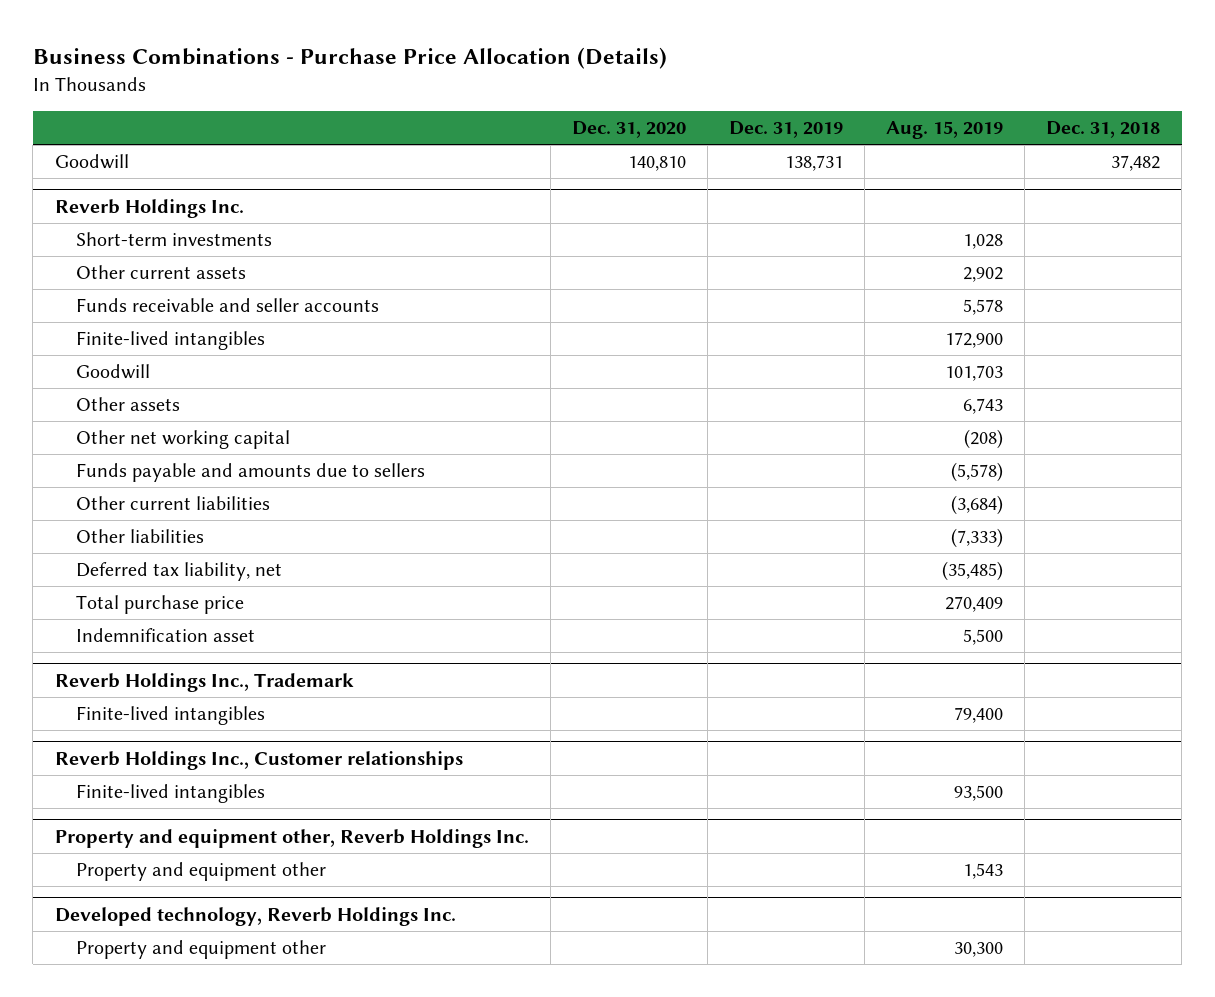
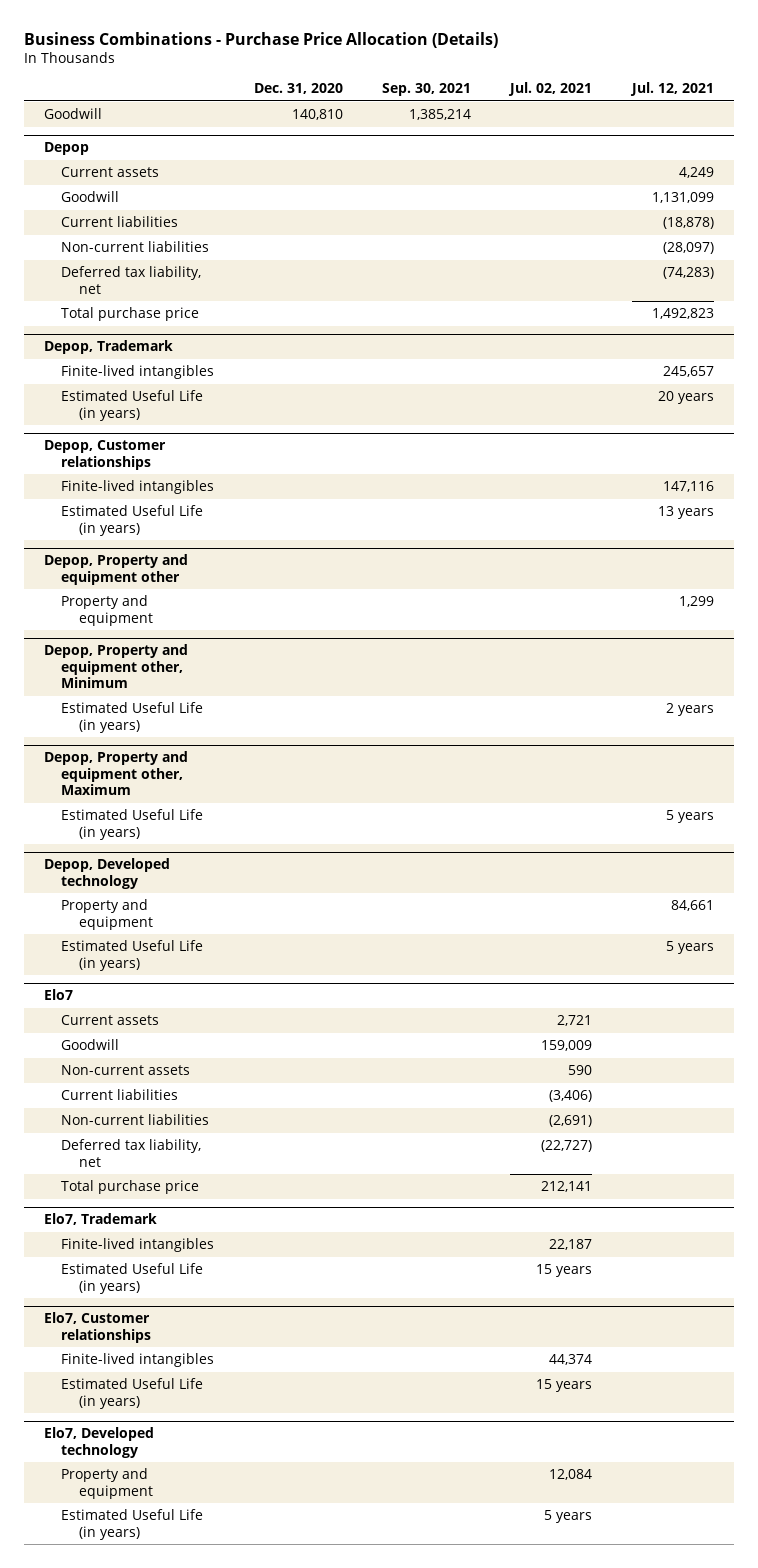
[728,121,843,139] Dec. 31, 2019 -> none
[885,121,1003,140] Aug. 15, 2019 -> none
[1045,121,1160,139] Dec. 31, 2018 -> none
none -> [382,83,472,97] Sep. 30, 2021
none -> [508,82,593,97] Jul. 02, 2021
none -> [629,82,714,97] Jul. 12, 2021
[54,198,244,218] Reverb Holdings Inc. -> none
[75,232,272,247] Short-term investments -> none
[75,265,246,280] Other current assets -> none
[75,298,379,313] Funds receivable and seller accounts -> none
[75,331,265,351] Finite-lived intangibles -> none
[75,364,150,380] Goodwill -> none
[75,397,180,412] Other assets -> none
[75,430,290,450] Other net working capital -> none
[75,463,425,483] Funds payable and amounts due to sellers -> none
[75,496,270,511] Other current liabilities -> none
[75,529,204,544] Other liabilities -> none
[75,562,282,582] Deferred tax liability, net -> none
[75,595,244,615] Total purchase price -> none
[75,628,255,643] Indemnification asset -> none
[54,672,354,692] Reverb Holdings Inc., Trademark -> none
[75,706,265,726] Finite-lived intangibles -> none
[54,750,463,770] Reverb Holdings Inc., Customer relationships -> none
[75,784,265,804] Finite-lived intangibles -> none
[54,906,456,926] Developed technology, Reverb Holdings Inc. -> none
[75,940,326,960] Property and equipment other -> none
none -> [43,142,89,156] Depop
none -> [61,167,160,178] Current assets
none -> [61,191,120,203] Goodwill
none -> [61,216,179,228] Current liabilities
none -> [61,241,210,253] Non-current liabilities
none -> [61,266,202,294] Deferred tax liability, net
none -> [61,307,200,322] Total purchase price
none -> [43,340,173,355] Depop, Trademark
none -> [61,365,215,380] Finite-lived intangibles
none -> [61,390,204,421] Estimated Useful Life (in years)
none -> [43,440,166,470] Depop, Customer relationships
none -> [61,480,215,495] Finite-lived intangibles
none -> [61,505,204,536] Estimated Useful Life (in years)
[54,828,529,848] Property and equipment other, Reverb Holdings Inc. -> [43,554,188,585] Depop, Property and equipment other
[75,862,326,882] Property and equipment other -> [61,595,153,626] Property and equipment
none -> [43,644,188,689] Depop, Property and equipment other, Minimum
none -> [61,702,204,733] Estimated Useful Life (in years)
none -> [43,751,188,796] Depop, Property and equipment other, Maximum
none -> [61,809,204,840] Estimated Useful Life (in years)
none -> [43,858,170,889] Depop, Developed technology
none -> [61,899,153,930] Property and equipment
none -> [61,940,204,971] Estimated Useful Life (in years)
none -> [43,989,73,1001] Elo7
none -> [61,1015,160,1026] Current assets
none -> [61,1039,120,1051] Goodwill
none -> [61,1065,191,1076] Non-current assets
none -> [61,1089,179,1101] Current liabilities
none -> [61,1114,210,1126] Non-current liabilities
none -> [61,1139,202,1167] Deferred tax liability, net
none -> [61,1180,200,1195] Total purchase price
none -> [43,1213,157,1226] Elo7, Trademark
none -> [61,1238,215,1253] Finite-lived intangibles
none -> [61,1263,204,1294] Estimated Useful Life (in years)
none -> [43,1312,152,1343] Elo7, Customer relationships
none -> [61,1353,215,1368] Finite-lived intangibles
none -> [61,1378,204,1409] Estimated Useful Life (in years)
none -> [43,1427,154,1458] Elo7, Developed technology
none -> [61,1468,153,1499] Property and equipment
none -> [61,1509,204,1540] Estimated Useful Life (in years)

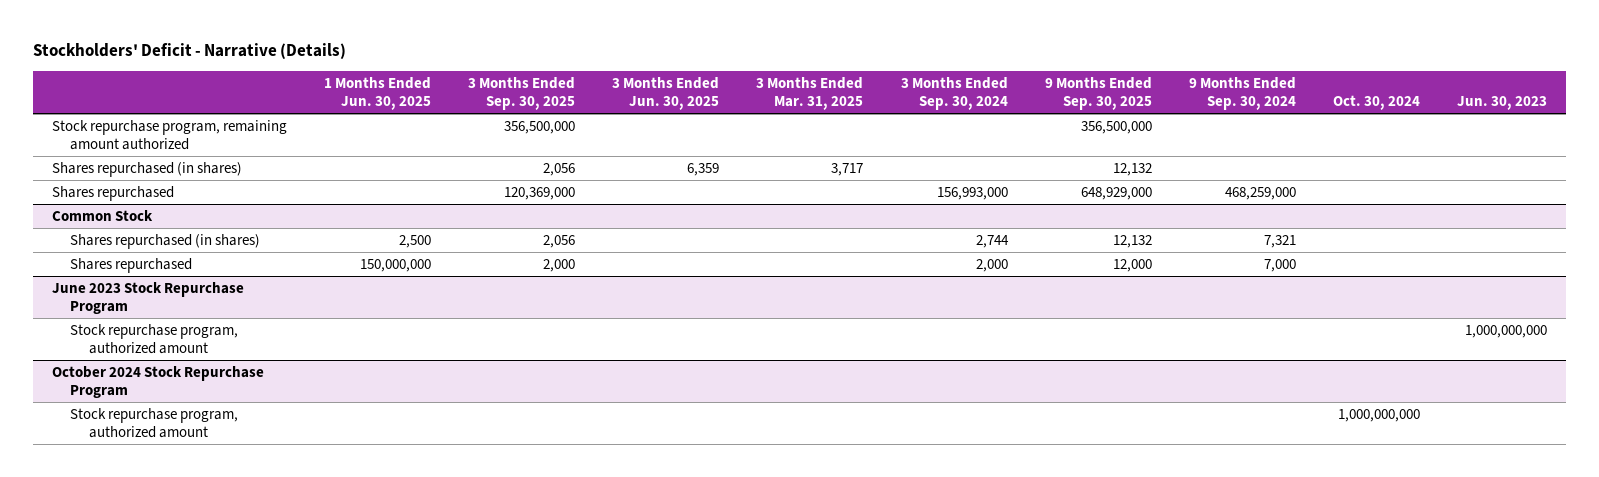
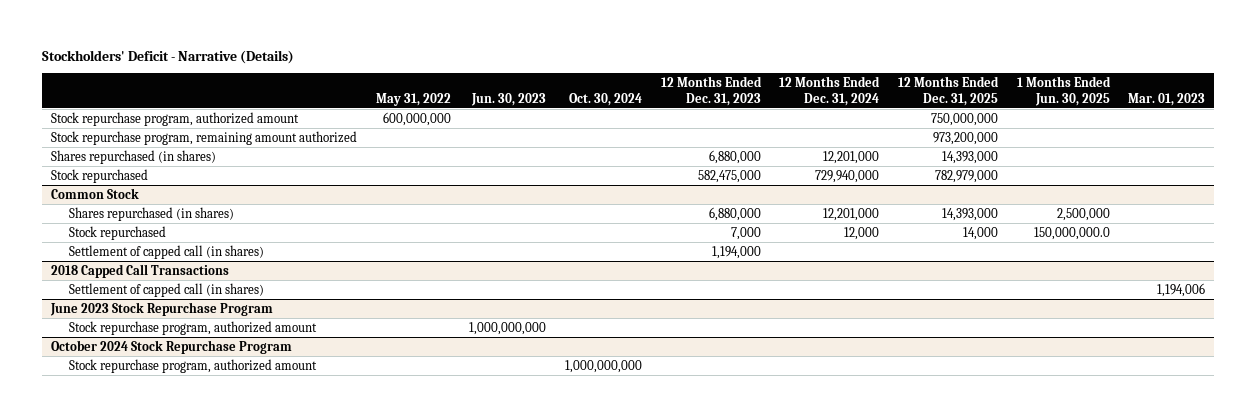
[468,76,576,111] 3 Months Ended Sep. 30, 2025 -> none
[612,76,720,111] 3 Months Ended Jun. 30, 2025 -> none
[756,76,864,111] 3 Months Ended Mar. 31, 2025 -> none
[900,76,1008,111] 3 Months Ended Sep. 30, 2024 -> none
[1044,76,1152,111] 9 Months Ended Sep. 30, 2025 -> none
[1188,76,1296,111] 9 Months Ended Sep. 30, 2024 -> none
none -> [375,92,451,106] May 31, 2022
none -> [660,75,762,106] 12 Months Ended Dec. 31, 2023
none -> [779,75,881,106] 12 Months Ended Dec. 31, 2024
none -> [897,75,999,106] 12 Months Ended Dec. 31, 2025
none -> [1128,92,1206,106] Mar. 01, 2023
none -> [51,111,300,126] Stock repurchase program, authorized amount
[51,185,174,201] Shares repurchased -> [51,168,149,183] Stock repurchased
[398,234,431,248] 2,500 -> [1056,207,1110,221] 2,500,000
[70,257,193,273] Shares repurchased -> [68,225,166,240] Stock repurchased
[359,258,431,272] 150,000,000 -> [1033,226,1110,240] 150,000,000.0
none -> [68,244,264,259] Settlement of capped call (in shares)
none -> [51,263,230,278] 2018 Capped Call Transactions
none -> [68,282,264,297] Settlement of capped call (in shares)

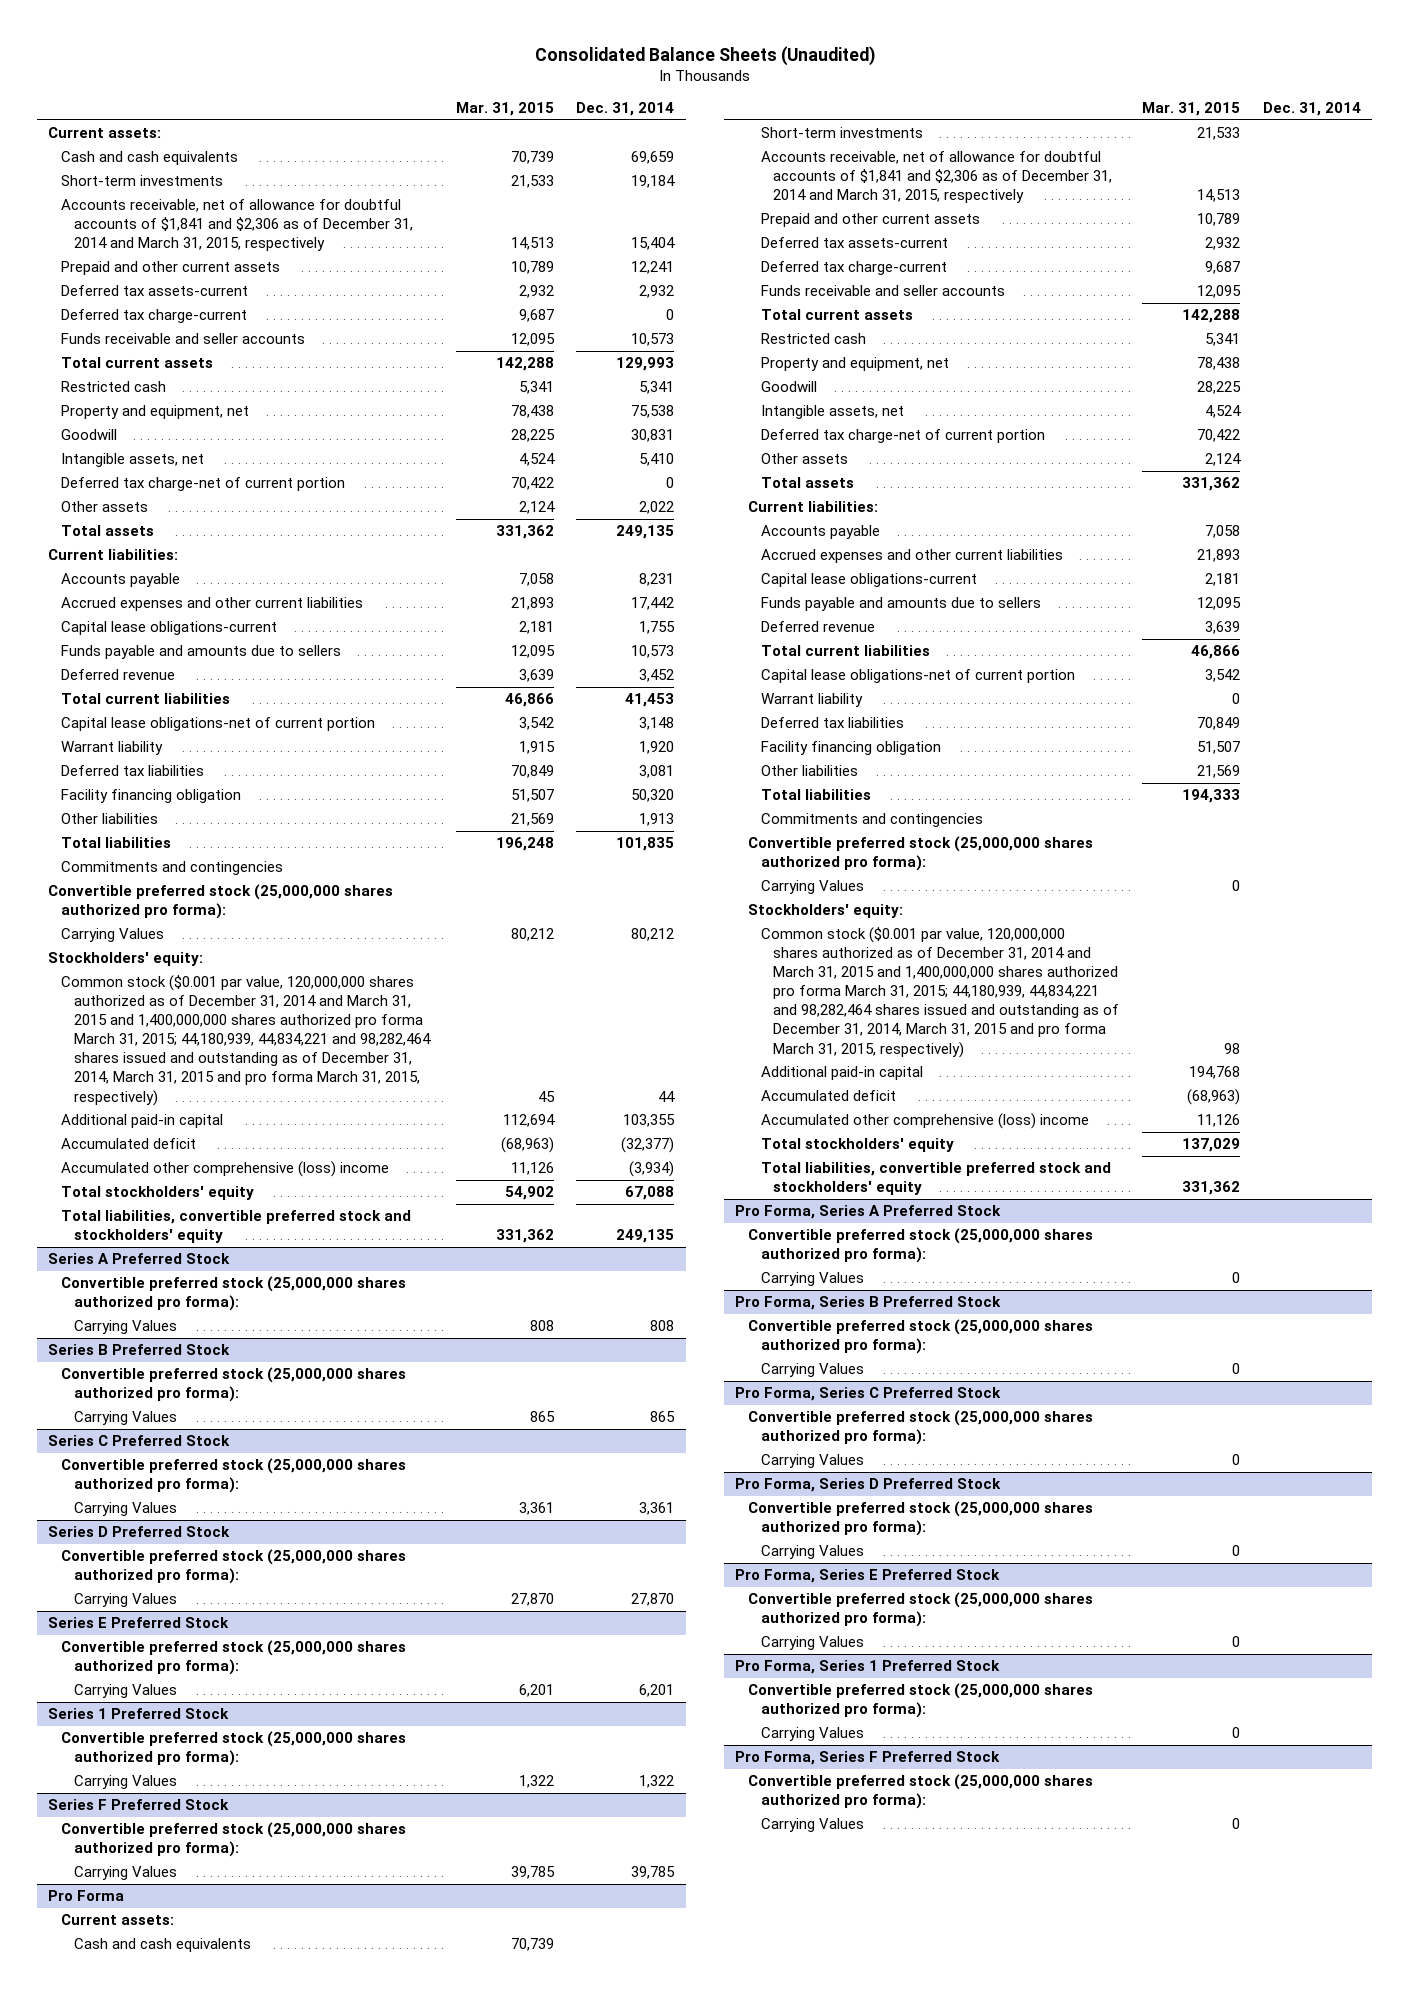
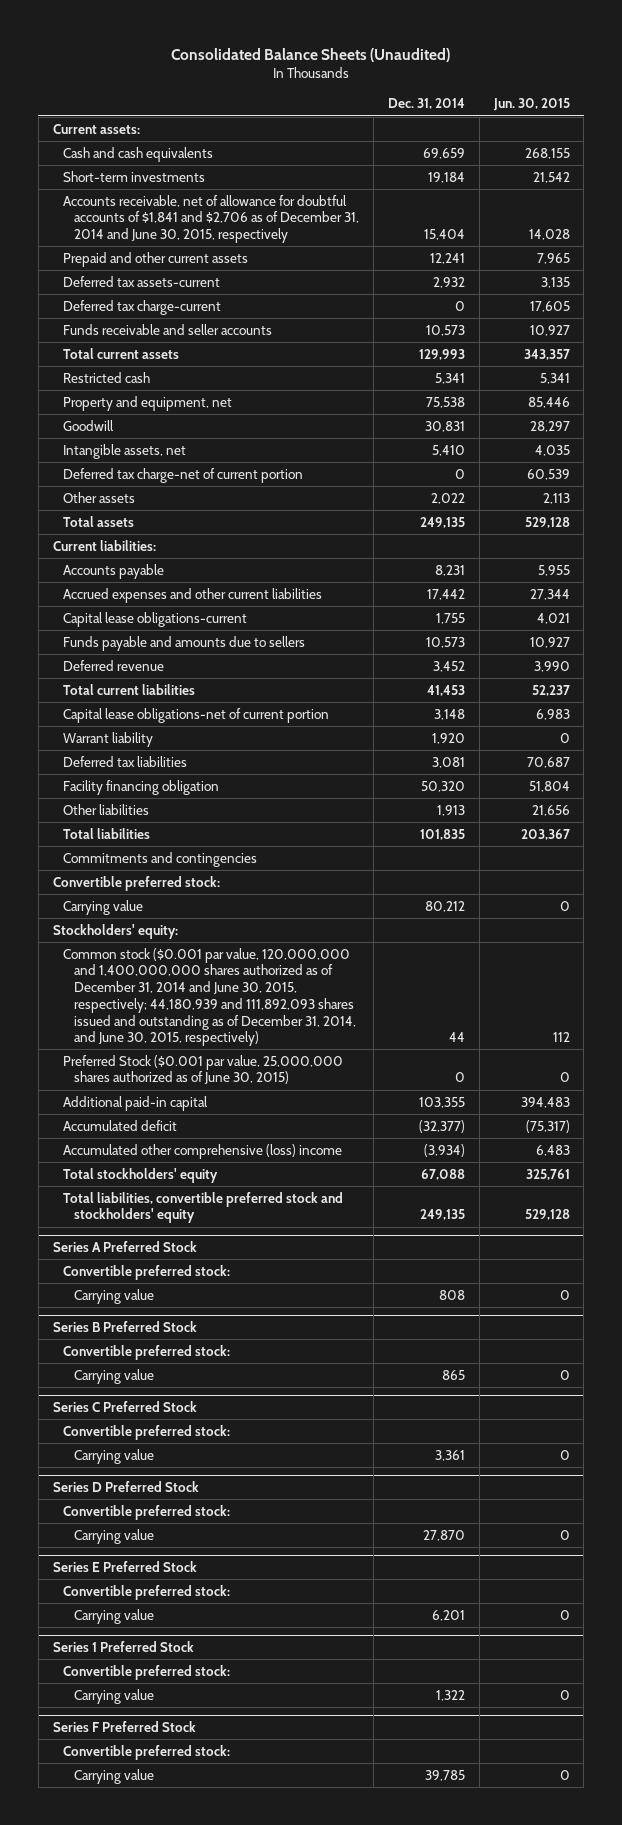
[455,102,554,117] Mar. 31, 2015 -> none
none -> [492,98,570,112] Jun. 30, 2015
[61,199,414,252] Accounts receivable, net of allowance for doubtful accounts of $1,841 and $2,306 as of December 31, 2014 and March 31, 2015, respectively -> [63,194,360,244] Accounts receivable, net of allowance for doubtful accounts of $1,841 and $2,706 as of December 31, 2014 and June 30, 2015, respectively
[48,884,394,920] Convertible preferred stock (25,000,000 shares authorized pro forma): -> [52,875,220,891] Convertible preferred stock:
[61,928,165,943] Carrying Values -> [63,899,144,915] Carrying value
[61,975,432,1106] Common stock ($0.001 par value, 120,000,000 shares authorized as of December 31, 2014 and March 31, 2015 and 1,400,000,000 shares authorized pro forma March 31, 2015; 44,180,939, 44,834,221 and 98,282,464 shares issued and outstanding as of December 31, 2014, March 31, 2015 and pro forma March 31, 2015, respectively) -> [63,947,357,1047] Common stock ($0.001 par value, 120,000,000 and 1,400,000,000 shares authorized as of December 31, 2014 and June 30, 2015, respectively; 44,180,939 and 111,892,093 shares issued and outstanding as of December 31, 2014, and June 30, 2015, respectively)
none -> [63,1054,344,1085] Preferred Stock ($0.001 par value, 25,000,000 shares authorized as of June 30, 2015)
[61,1276,407,1312] Convertible preferred stock (25,000,000 shares authorized pro forma): -> [63,1264,231,1280] Convertible preferred stock:
[74,1320,178,1335] Carrying Values -> [74,1288,155,1304] Carrying value
[61,1367,407,1403] Convertible preferred stock (25,000,000 shares authorized pro forma): -> [63,1344,231,1360] Convertible preferred stock:
[74,1411,178,1426] Carrying Values -> [74,1368,155,1384] Carrying value
[61,1458,407,1494] Convertible preferred stock (25,000,000 shares authorized pro forma): -> [63,1424,231,1440] Convertible preferred stock:
[74,1502,178,1517] Carrying Values -> [74,1448,155,1464] Carrying value
[61,1549,407,1585] Convertible preferred stock (25,000,000 shares authorized pro forma): -> [63,1504,231,1520] Convertible preferred stock:
[74,1593,178,1608] Carrying Values -> [74,1528,155,1544] Carrying value
[61,1640,407,1676] Convertible preferred stock (25,000,000 shares authorized pro forma): -> [63,1584,231,1600] Convertible preferred stock:
[74,1684,178,1699] Carrying Values -> [74,1608,155,1624] Carrying value
[61,1731,407,1767] Convertible preferred stock (25,000,000 shares authorized pro forma): -> [63,1664,231,1680] Convertible preferred stock:
[74,1775,178,1790] Carrying Values -> [74,1688,155,1704] Carrying value
[48,1890,125,1902] Pro Forma -> none
[61,1914,175,1926] Current assets: -> none
[74,1938,252,1953] Cash and cash equivalents -> none
[760,127,923,139] Short-term investments -> none
[760,151,1113,204] Accounts receivable, net of allowance for doubtful accounts of $1,841 and $2,306 as of December 31, 2014 and March 31, 2015, respectively -> none
[760,213,980,228] Prepaid and other current assets -> none
[760,237,948,249] Deferred tax assets-current -> none
[760,261,947,276] Deferred tax charge-current -> none
[760,285,1005,297] Funds receivable and seller accounts -> none
[760,309,913,321] Total current assets -> none
[760,333,866,345] Restricted cash -> none
[760,357,949,372] Property and equipment, net -> none
[760,381,817,393] Goodwill -> none
[760,405,904,420] Intangible assets, net -> none
[760,429,1045,444] Deferred tax charge-net of current portion -> none
[760,453,848,465] Other assets -> none
[760,477,854,489] Total assets -> none
[747,501,878,513] Current liabilities: -> none
[760,525,880,540] Accounts payable -> none
[760,549,1063,564] Accrued expenses and other current liabilities -> none
[760,573,977,588] Capital lease obligations-current -> none
[760,597,1041,612] Funds payable and amounts due to sellers -> none
[760,621,875,633] Deferred revenue -> none
[760,645,930,657] Total current liabilities -> none
[760,669,1075,684] Capital lease obligations-net of current portion -> none
[760,693,863,708] Warrant liability -> none
[760,717,904,729] Deferred tax liabilities -> none
[760,741,941,756] Facility financing obligation -> none
[760,765,858,777] Other liabilities -> none
[760,789,871,801] Total liabilities -> none
[760,813,983,828] Commitments and contingencies -> none
[747,836,1093,872] Convertible preferred stock (25,000,000 shares authorized pro forma): -> none
[760,880,864,895] Carrying Values -> none
[747,904,903,919] Stockholders' equity: -> none
[760,927,1120,1058] Common stock ($0.001 par value, 120,000,000 shares authorized as of December 31, 2014 and March 31, 2015 and 1,400,000,000 shares authorized pro forma March 31, 2015; 44,180,939, 44,834,221 and 98,282,464 shares issued and outstanding as of December 31, 2014, March 31, 2015 and pro forma March 31, 2015, respectively) -> none
[760,1066,923,1081] Additional paid-in capital -> none
[760,1090,896,1102] Accumulated deficit -> none
[760,1113,1089,1130] Accumulated other comprehensive (loss) income -> none
[760,1138,954,1153] Total stockholders' equity -> none
[760,1162,1111,1196] Total liabilities, convertible preferred stock and stockholders' equity -> none
[734,1205,1001,1220] Pro Forma, Series A Preferred Stock -> none
[747,1228,1093,1264] Convertible preferred stock (25,000,000 shares authorized pro forma): -> none
[760,1272,864,1287] Carrying Values -> none
[734,1296,1001,1311] Pro Forma, Series B Preferred Stock -> none
[747,1319,1093,1355] Convertible preferred stock (25,000,000 shares authorized pro forma): -> none
[760,1363,864,1378] Carrying Values -> none
[734,1387,1001,1402] Pro Forma, Series C Preferred Stock -> none
[747,1410,1093,1446] Convertible preferred stock (25,000,000 shares authorized pro forma): -> none
[760,1454,864,1469] Carrying Values -> none
[734,1478,1001,1493] Pro Forma, Series D Preferred Stock -> none
[747,1501,1093,1537] Convertible preferred stock (25,000,000 shares authorized pro forma): -> none
[760,1545,864,1560] Carrying Values -> none
[734,1569,1000,1584] Pro Forma, Series E Preferred Stock -> none
[747,1592,1093,1628] Convertible preferred stock (25,000,000 shares authorized pro forma): -> none
[760,1636,864,1651] Carrying Values -> none
[734,1660,1000,1675] Pro Forma, Series 1 Preferred Stock -> none
[747,1683,1093,1719] Convertible preferred stock (25,000,000 shares authorized pro forma): -> none
[760,1727,864,1742] Carrying Values -> none
[734,1751,1000,1766] Pro Forma, Series F Preferred Stock -> none
[747,1774,1093,1810] Convertible preferred stock (25,000,000 shares authorized pro forma): -> none
[760,1818,864,1833] Carrying Values -> none
[61,1822,407,1858] Convertible preferred stock (25,000,000 shares authorized pro forma): -> [63,1744,231,1760] Convertible preferred stock:
[74,1866,178,1881] Carrying Values -> [74,1768,155,1784] Carrying value

